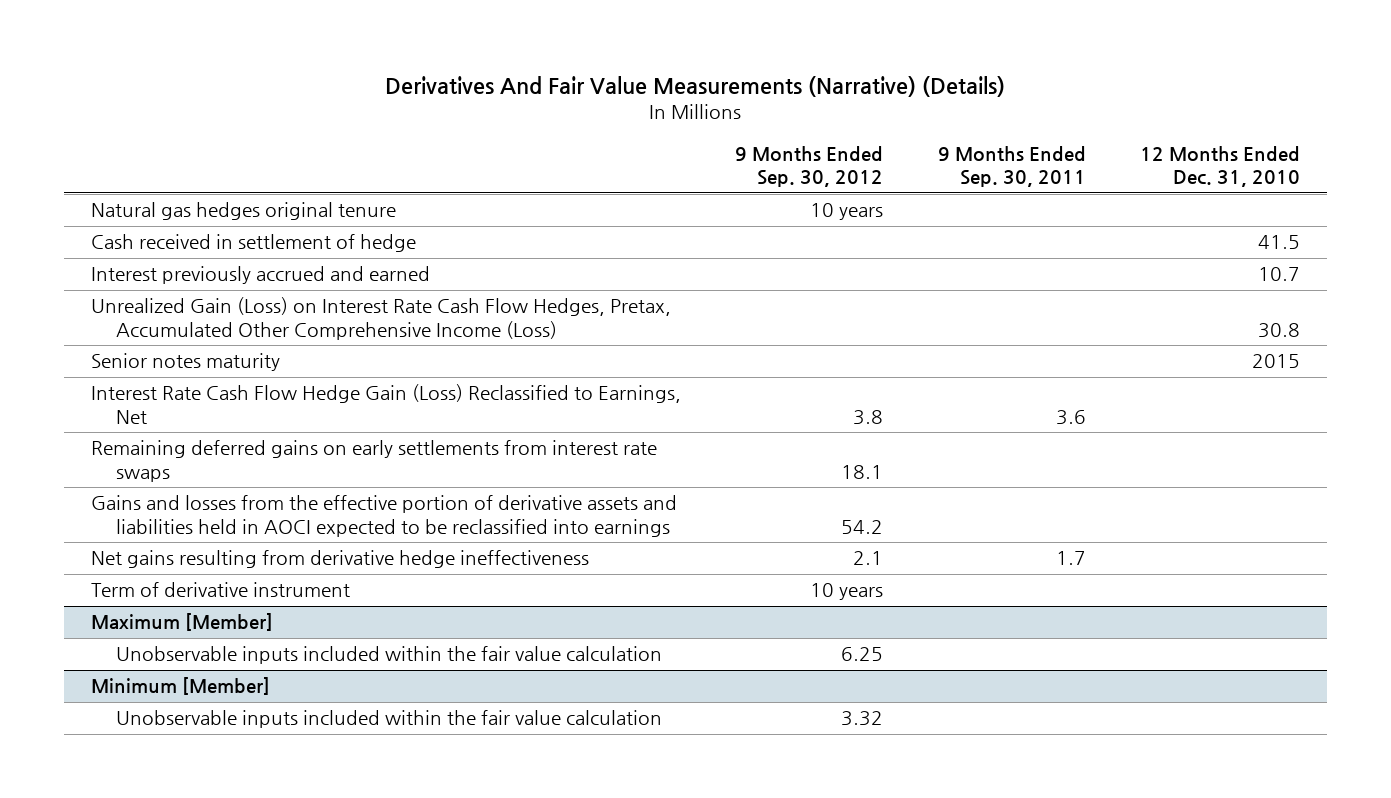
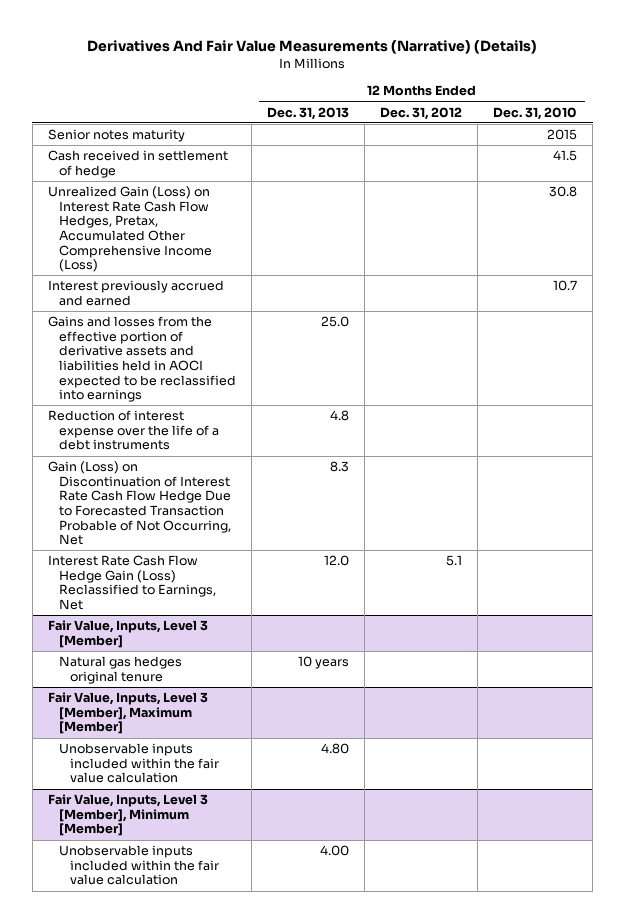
[735,145,884,188] 9 Months Ended Sep. 30, 2012 -> none
[937,145,1086,188] 9 Months Ended Sep. 30, 2011 -> none
none -> [266,106,349,120] Dec. 31, 2013
none -> [380,106,463,120] Dec. 31, 2012
[91,202,397,221] Natural gas hedges original tenure -> none
[91,353,281,372] Senior notes maturity -> [47,129,185,143] Senior notes maturity
[91,440,658,483] Remaining deferred gains on early settlements from interest rate swaps -> none
[91,266,431,285] Interest previously accrued and earned -> [47,280,224,306] Interest previously accrued and earned
[91,550,590,569] Net gains resulting from derivative hedge ineffectiveness -> none
[91,582,351,598] Term of derivative instrument -> none
none -> [47,410,219,451] Reduction of interest expense over the life of a debt instruments
none -> [47,461,231,546] Gain (Loss) on Discontinuation of Interest Rate Cash Flow Hedge Due to Forecasted Transaction Probable of Not Occurring, Net
[91,384,682,425] Interest Rate Cash Flow Hedge Gain (Loss) Reclassified to Earnings, Net -> [47,555,216,610] Interest Rate Cash Flow Hedge Gain (Loss) Reclassified to Earnings, Net
none -> [47,620,208,648] Fair Value, Inputs, Level 3 [Member]
none -> [58,656,182,684] Natural gas hedges original tenure
[91,613,274,632] Maximum [Member] -> [47,692,208,735] Fair Value, Inputs, Level 3 [Member], Maximum [Member]
[91,677,271,696] Minimum [Member] -> [47,794,208,837] Fair Value, Inputs, Level 3 [Member], Minimum [Member]

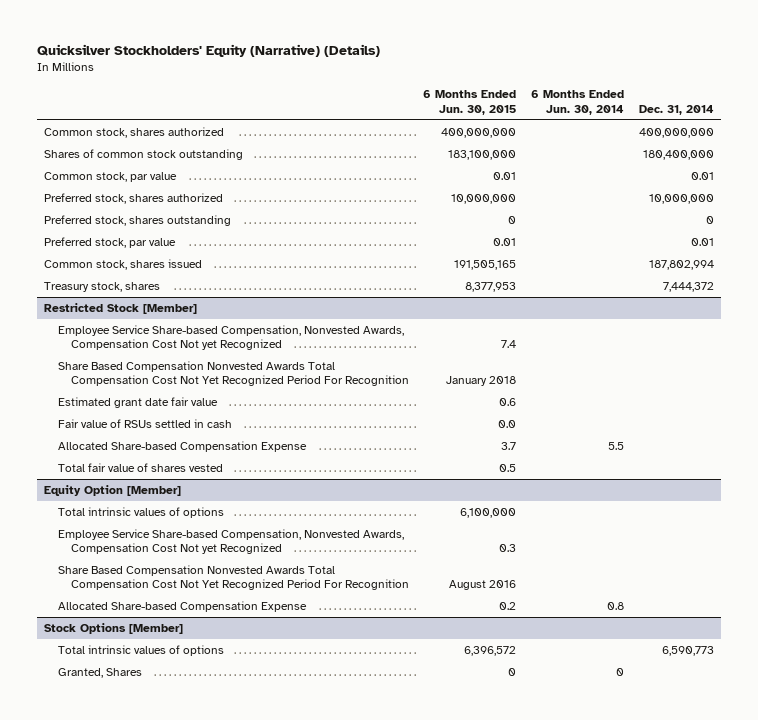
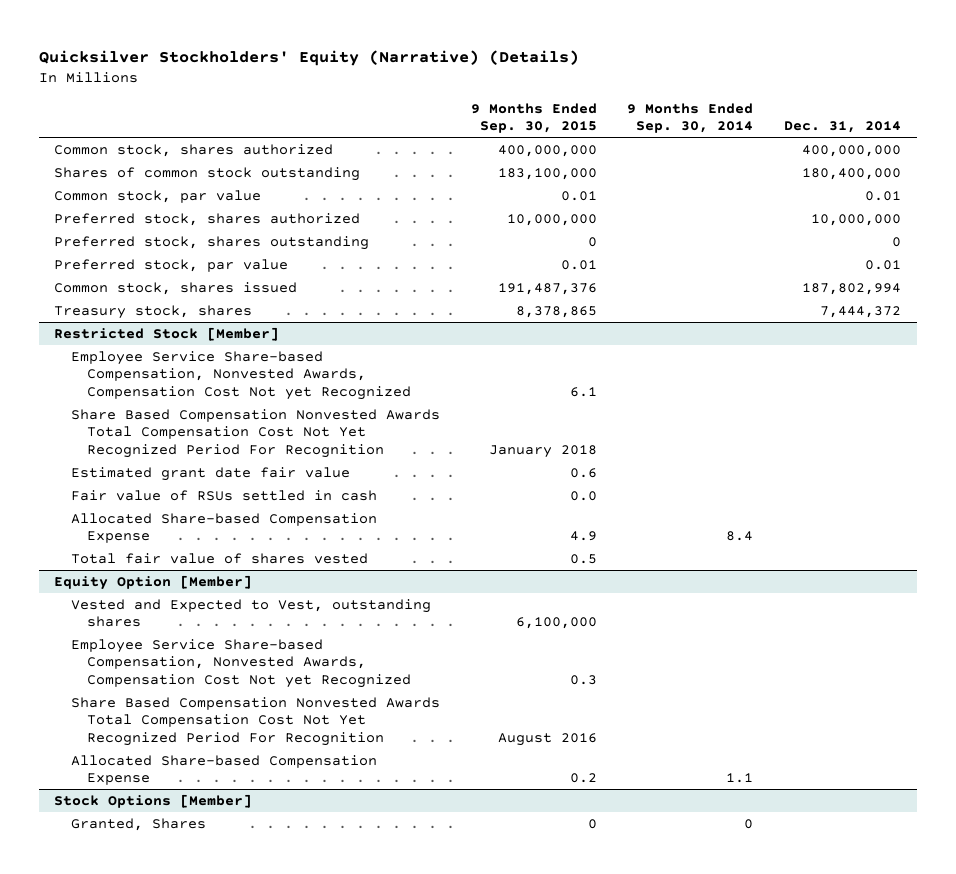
[423,90,517,115] 6 Months Ended Jun. 30, 2015 -> none
[531,90,625,115] 6 Months Ended Jun. 30, 2014 -> none
none -> [470,102,597,134] 9 Months Ended Sep. 30, 2015
none -> [627,102,754,134] 9 Months Ended Sep. 30, 2014
[57,507,224,519] Total intrinsic values of options -> none
none -> [70,598,431,628] Vested and Expected to Vest, outstanding shares
[57,645,224,657] Total intrinsic values of options -> none

